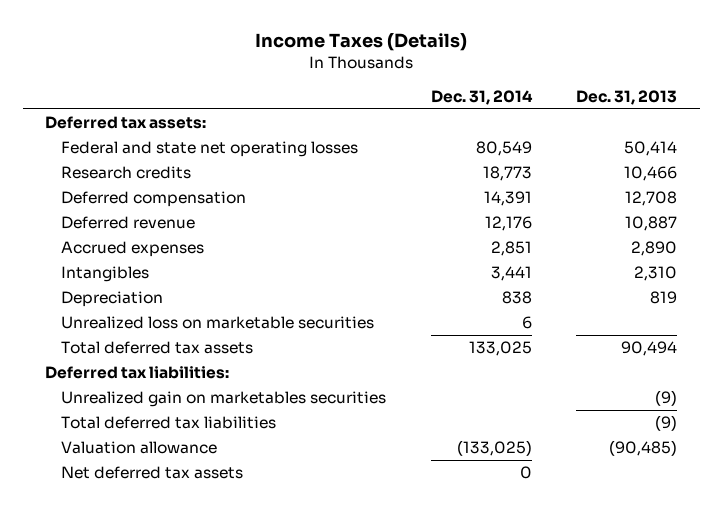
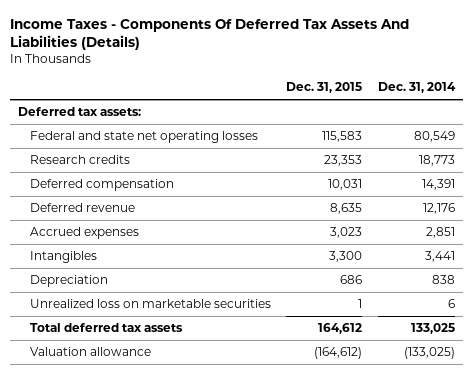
[255,33,468,52] Income Taxes (Details) -> [10,18,410,51] Income Taxes - Components Of Deferred Tax Assets And Liabilities (Details)
[576,90,678,106] Dec. 31, 2013 -> none
none -> [286,82,363,94] Dec. 31, 2015
[45,366,230,380] Deferred tax liabilities: -> none
[61,391,387,408] Unrealized gain on marketables securities -> none
[61,416,277,430] Total deferred tax liabilities -> none
[61,466,244,480] Net deferred tax assets -> none

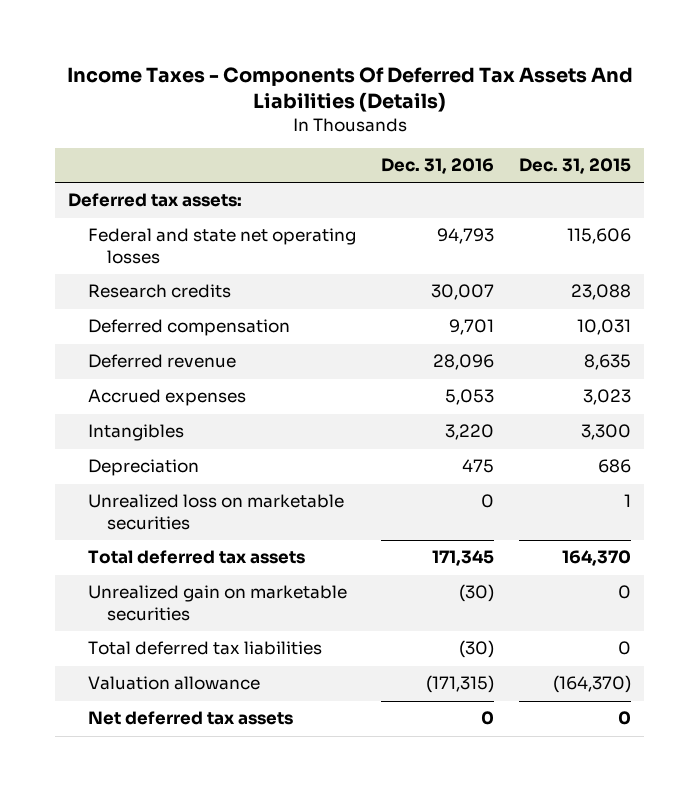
[377,82,456,94] Dec. 31, 2014 -> none
none -> [380,157,494,174] Dec. 31, 2016
[322,131,363,143] 115,583 -> [567,228,632,245] 115,606
[324,155,363,167] 23,353 -> [571,284,632,301] 23,088
[318,323,363,335] 164,612 -> [562,550,632,567] 164,370
none -> [87,585,347,621] Unrealized gain on marketable securities
none -> [87,641,322,656] Total deferred tax liabilities
[314,347,363,360] (164,612) -> [553,675,632,694] (164,370)
none -> [87,711,293,726] Net deferred tax assets

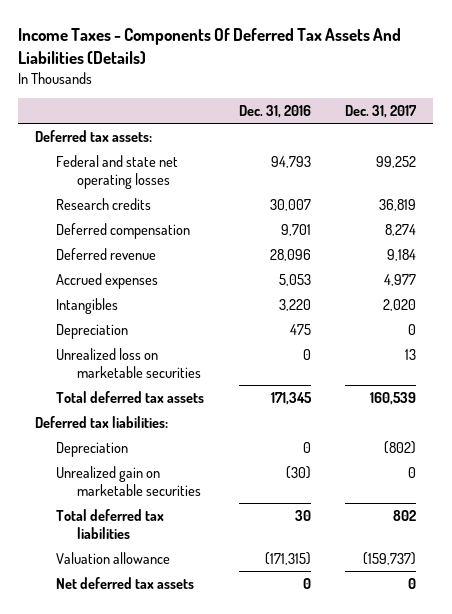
[519,157,632,174] Dec. 31, 2015 -> none
none -> [345,105,418,119] Dec. 31, 2017
none -> [35,415,169,428] Deferred tax liabilities:
none -> [56,441,129,457] Depreciation
[458,640,494,659] (30) -> [294,509,311,521] 30

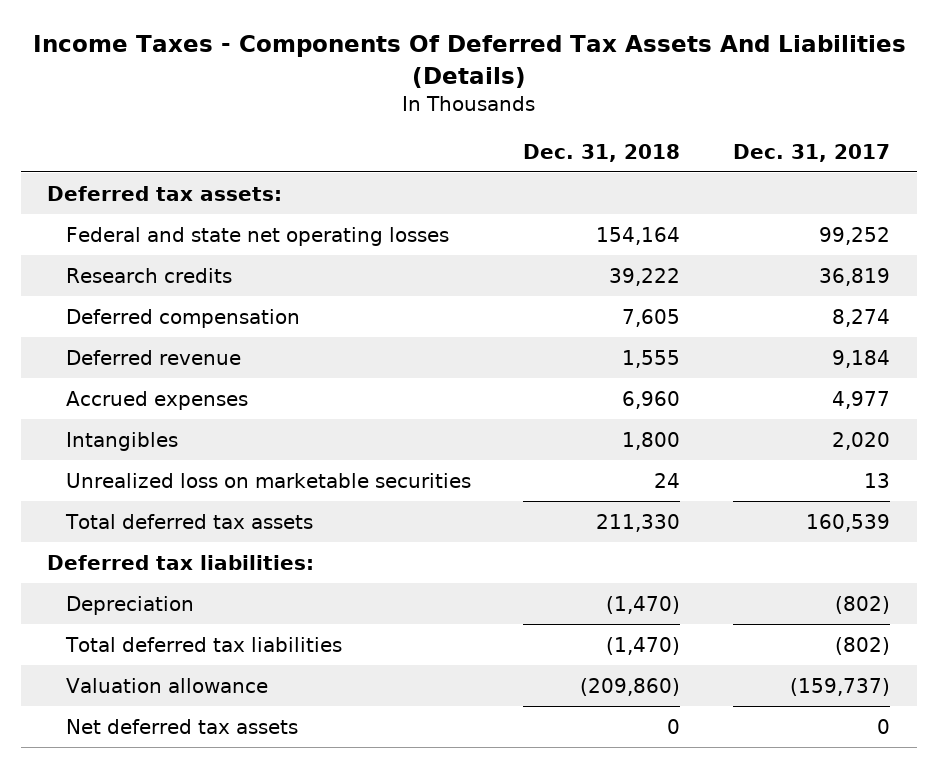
[238,105,311,119] Dec. 31, 2016 -> none
none -> [523,143,681,162] Dec. 31, 2018
[56,323,129,339] Depreciation -> none
[56,465,201,496] Unrealized gain on marketable securities -> none
[393,509,417,521] 802 -> [835,636,891,655] (802)

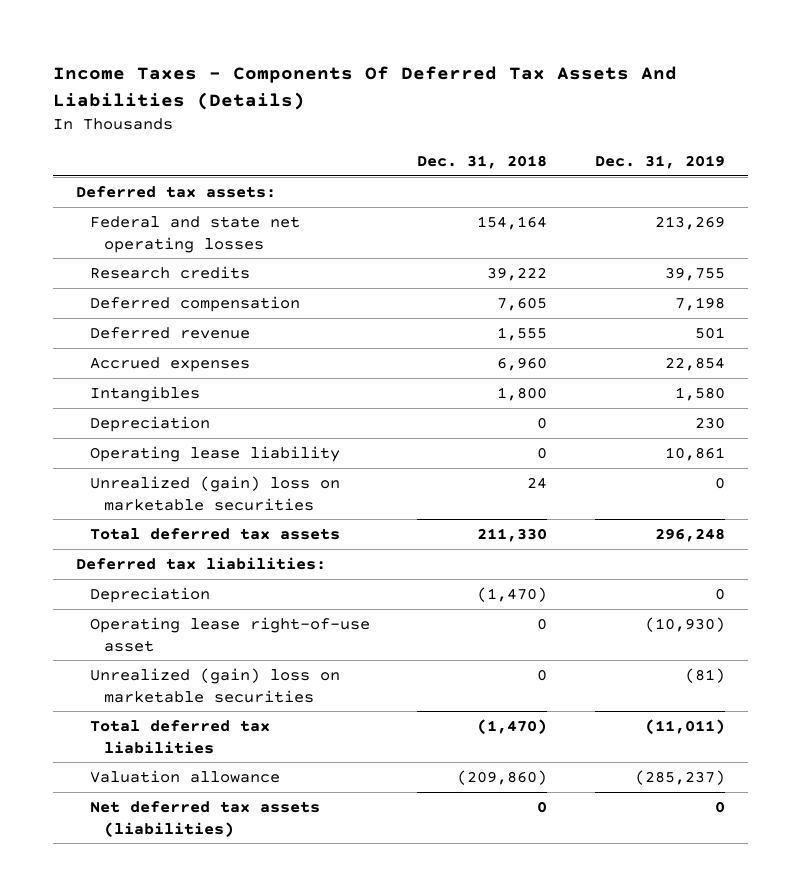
[733,143,891,162] Dec. 31, 2017 -> none
none -> [594,155,725,170] Dec. 31, 2019
none -> [90,415,211,432] Depreciation
none -> [90,445,341,462] Operating lease liability
[65,472,471,488] Unrealized loss on marketable securities -> [90,475,341,511] Unrealized (gain) loss on marketable securities
none -> [90,616,371,652] Operating lease right-of-use asset
none -> [90,667,341,703] Unrealized (gain) loss on marketable securities
[65,718,298,734] Net deferred tax assets -> [90,800,321,837] Net deferred tax assets (liabilities)

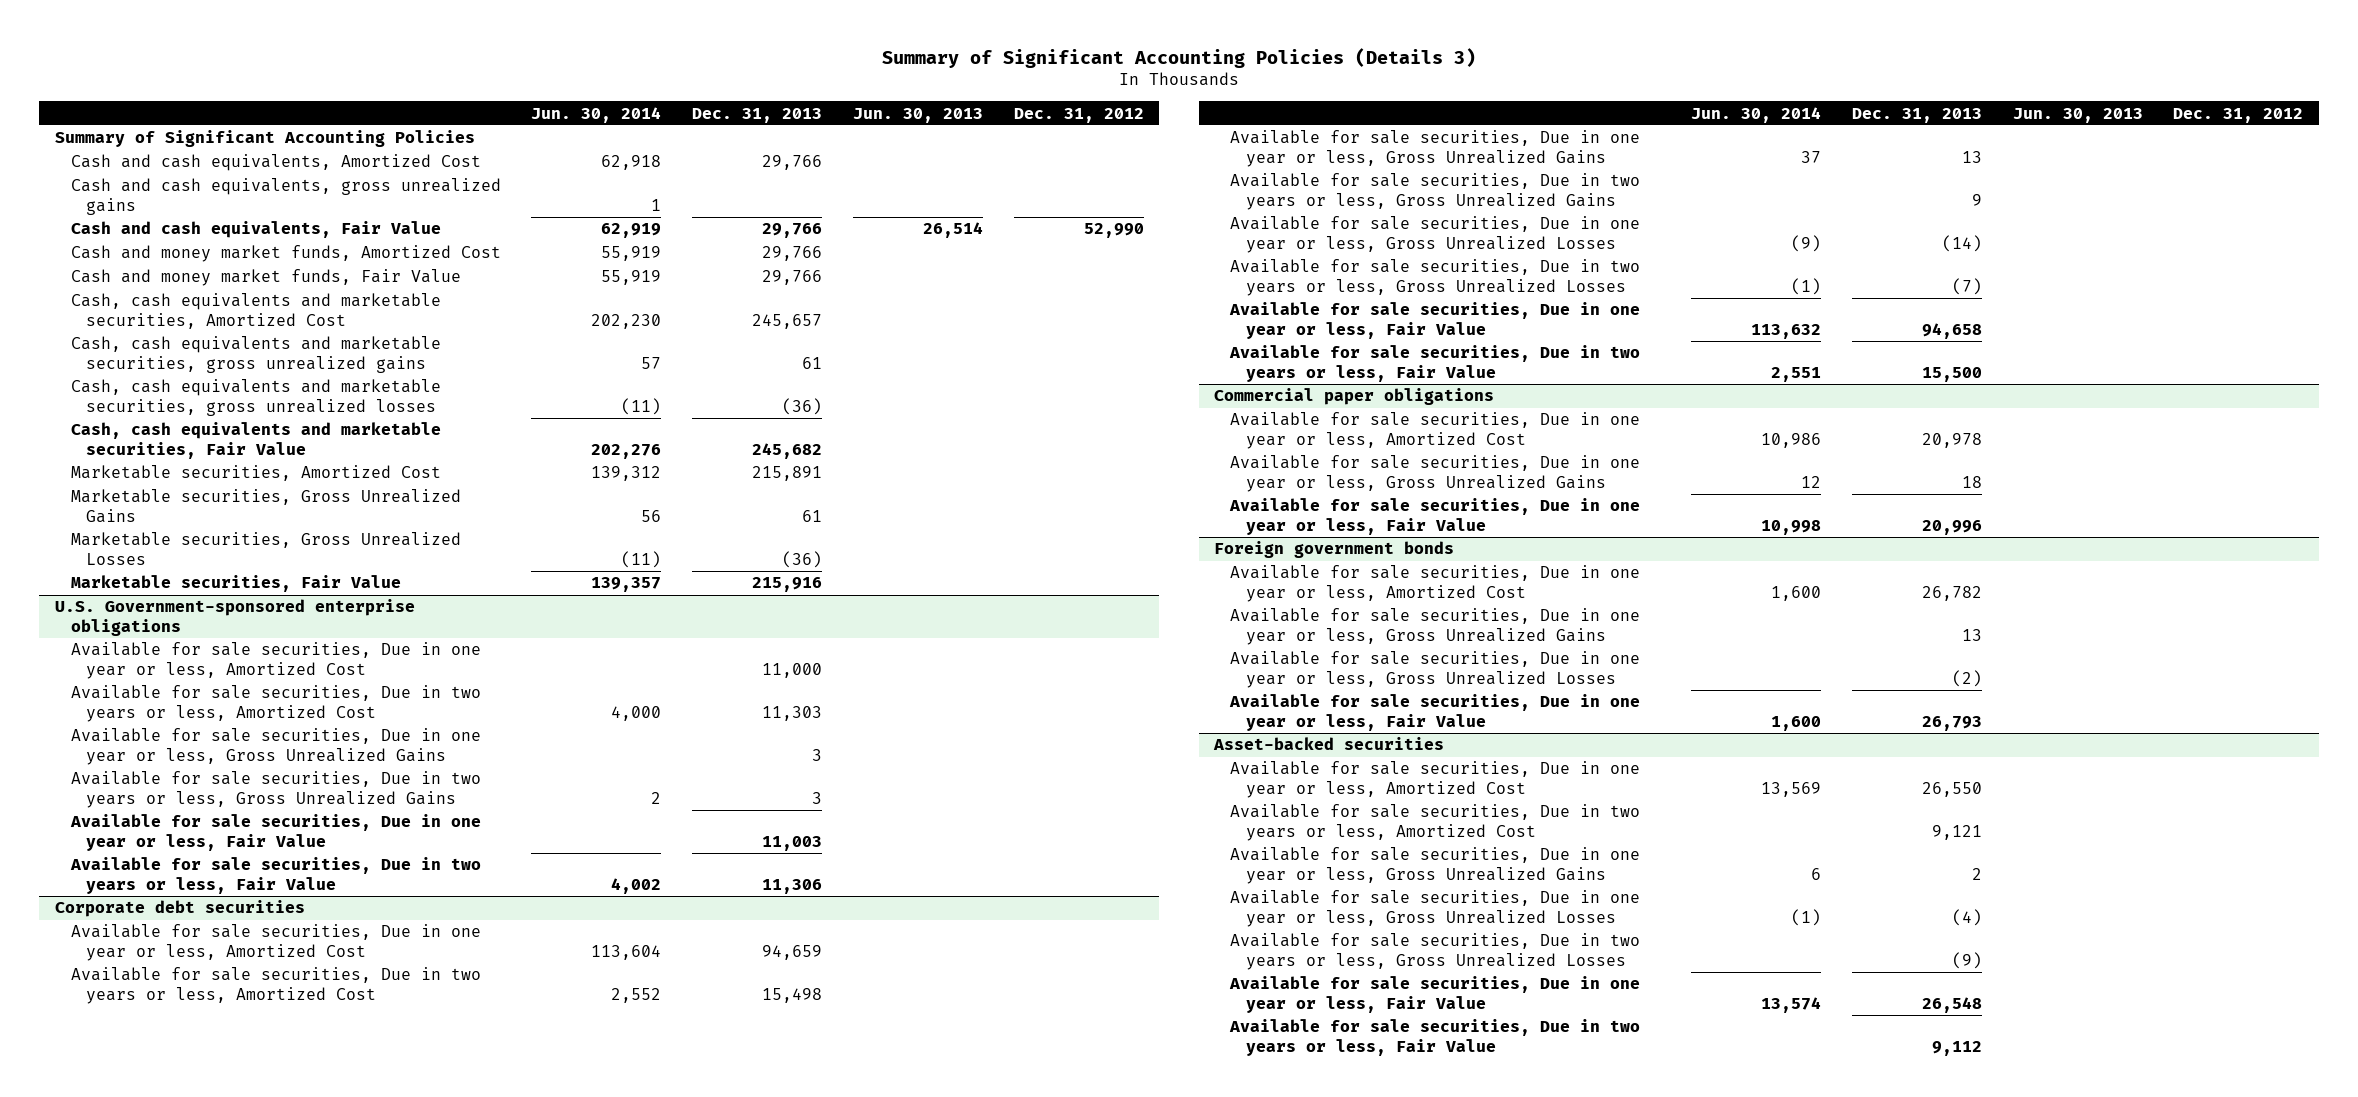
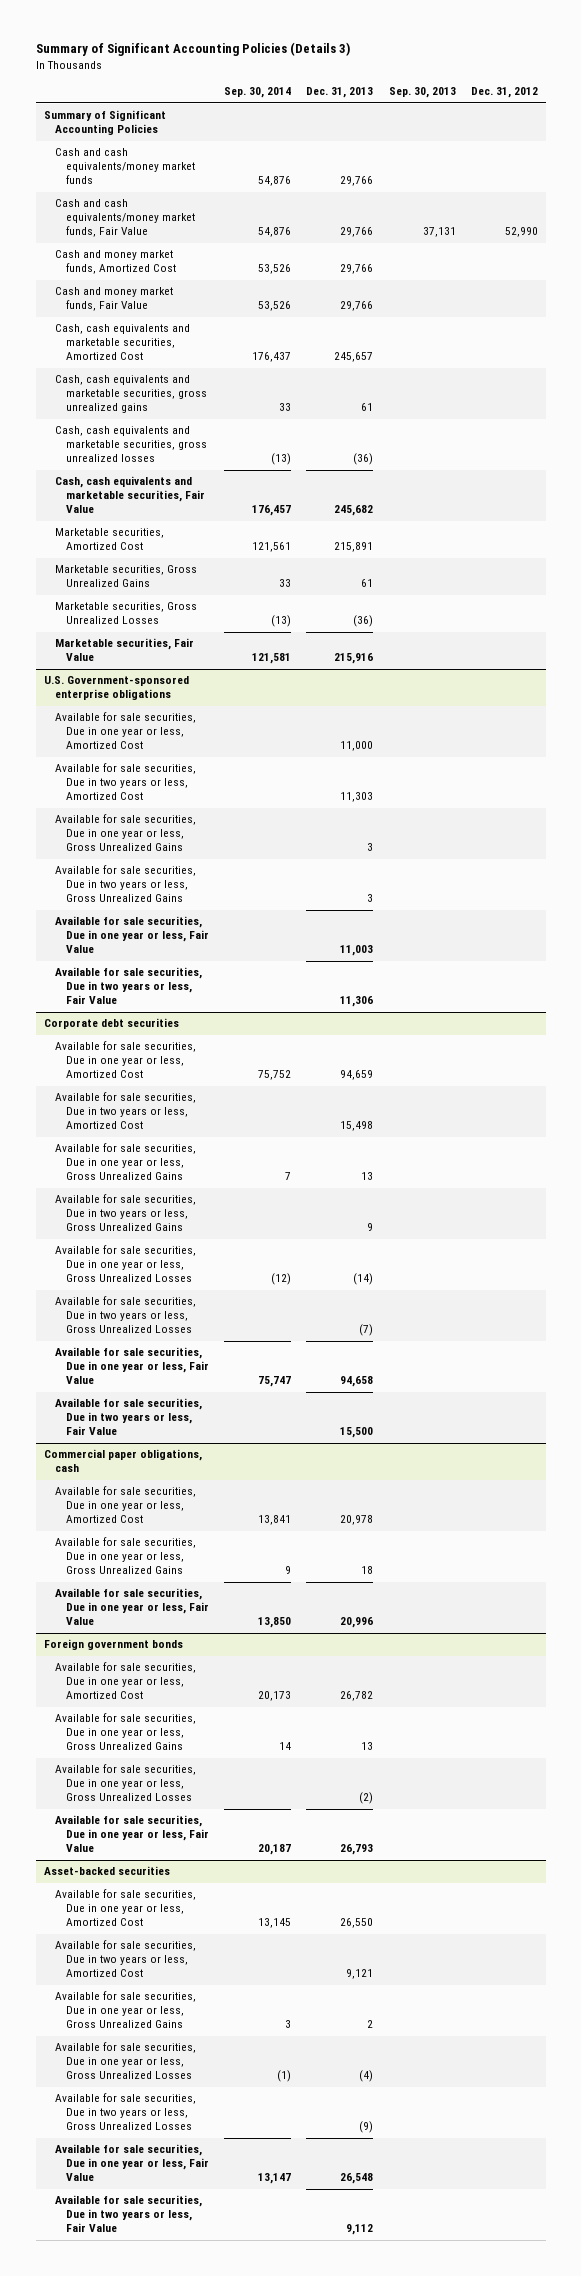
[531,106,662,123] Jun. 30, 2014 -> none
[853,107,984,123] Jun. 30, 2013 -> none
none -> [223,87,291,99] Sep. 30, 2014
none -> [388,87,456,99] Sep. 30, 2013
[70,178,501,216] Cash and cash equivalents, gross unrealized gains -> none
[70,154,481,172] Cash and cash equivalents, Amortized Cost -> [54,148,195,185] Cash and cash equivalents/money market funds
[70,221,441,239] Cash and cash equivalents, Fair Value -> [54,199,195,238] Cash and cash equivalents/money market funds, Fair Value
[1214,388,1495,406] Commercial paper obligations -> [43,1449,202,1473] Commercial paper obligations, cash

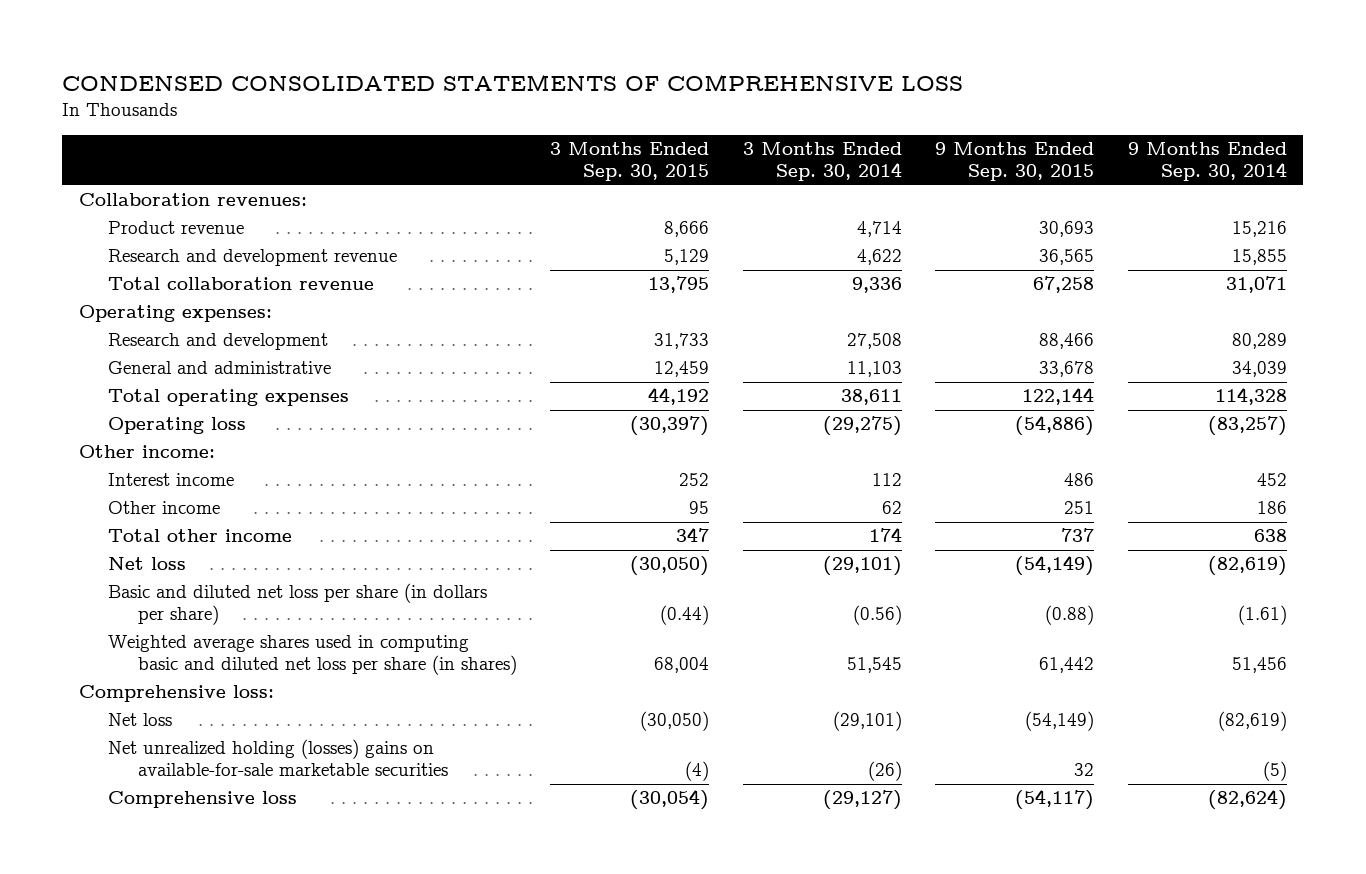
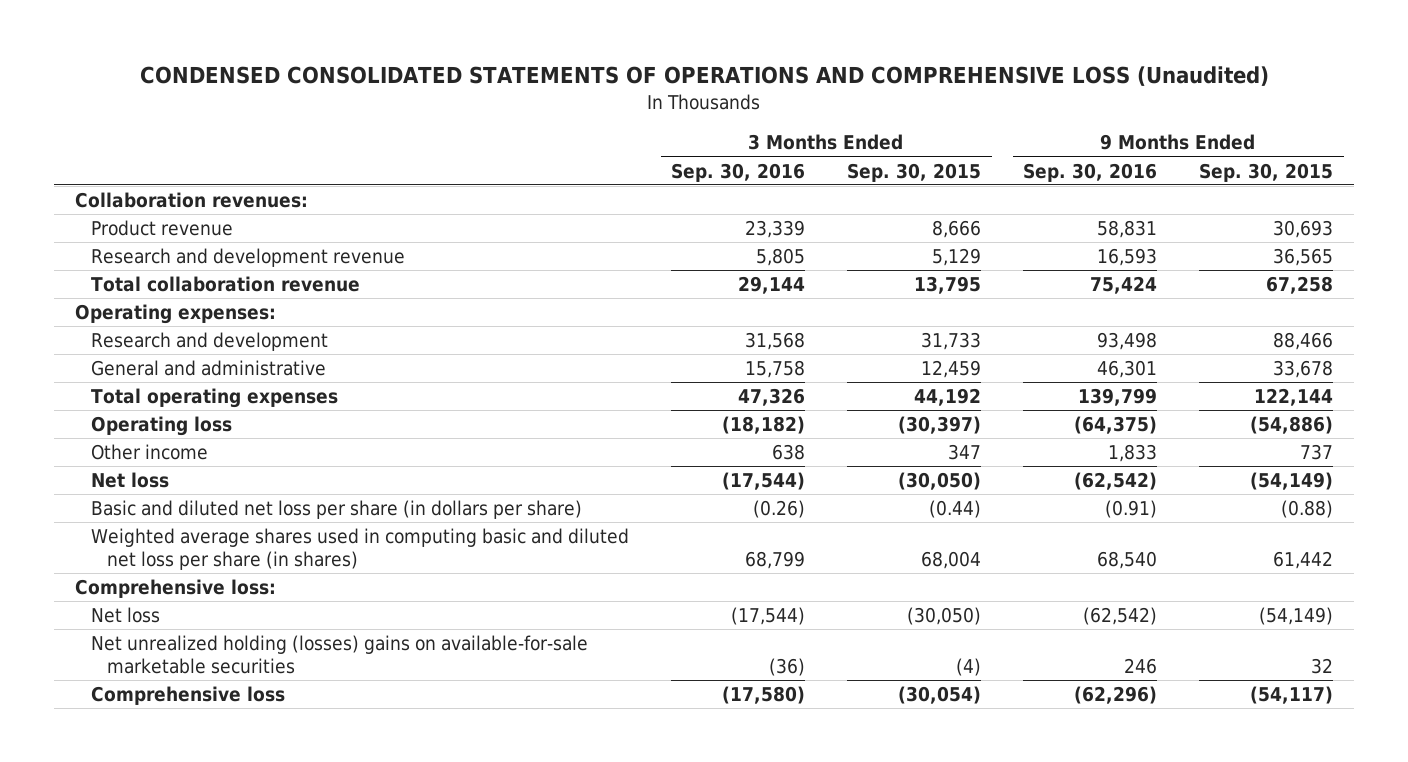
[62,74,964,92] CONDENSED CONSOLIDATED STATEMENTS OF COMPREHENSIVE LOSS -> [140,66,1270,87] CONDENSED CONSOLIDATED STATEMENTS OF OPERATIONS AND COMPREHENSIVE LOSS (Unaudited)
[742,142,902,182] 3 Months Ended Sep. 30, 2014 -> none
[1127,142,1287,182] 9 Months Ended Sep. 30, 2014 -> none
none -> [671,162,806,182] Sep. 30, 2016
none -> [1023,162,1158,182] Sep. 30, 2016
[79,445,216,459] Other income: -> none
[108,473,235,487] Interest income -> none
[108,529,293,543] Total other income -> none
[689,501,710,515] 95 -> [948,444,982,461] 347
[1064,501,1095,515] 251 -> [1300,444,1334,461] 737

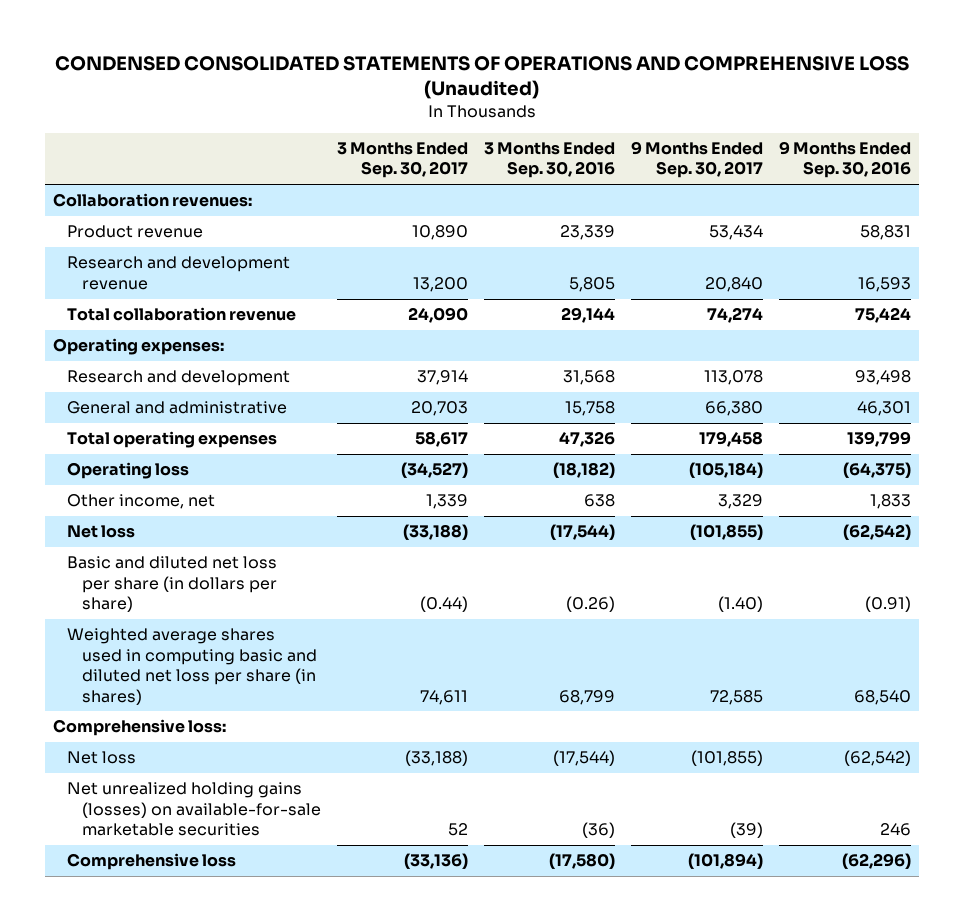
[847,162,982,182] Sep. 30, 2015 -> none
[1199,162,1334,182] Sep. 30, 2015 -> none
none -> [337,142,469,179] 3 Months Ended Sep. 30, 2017
none -> [631,141,764,179] 9 Months Ended Sep. 30, 2017
[91,444,209,461] Other income -> [67,494,216,510] Other income, net
[91,635,589,675] Net unrealized holding (losses) gains on available-for-sale marketable securities -> [67,782,322,837] Net unrealized holding gains (losses) on available-for-sale marketable securities

